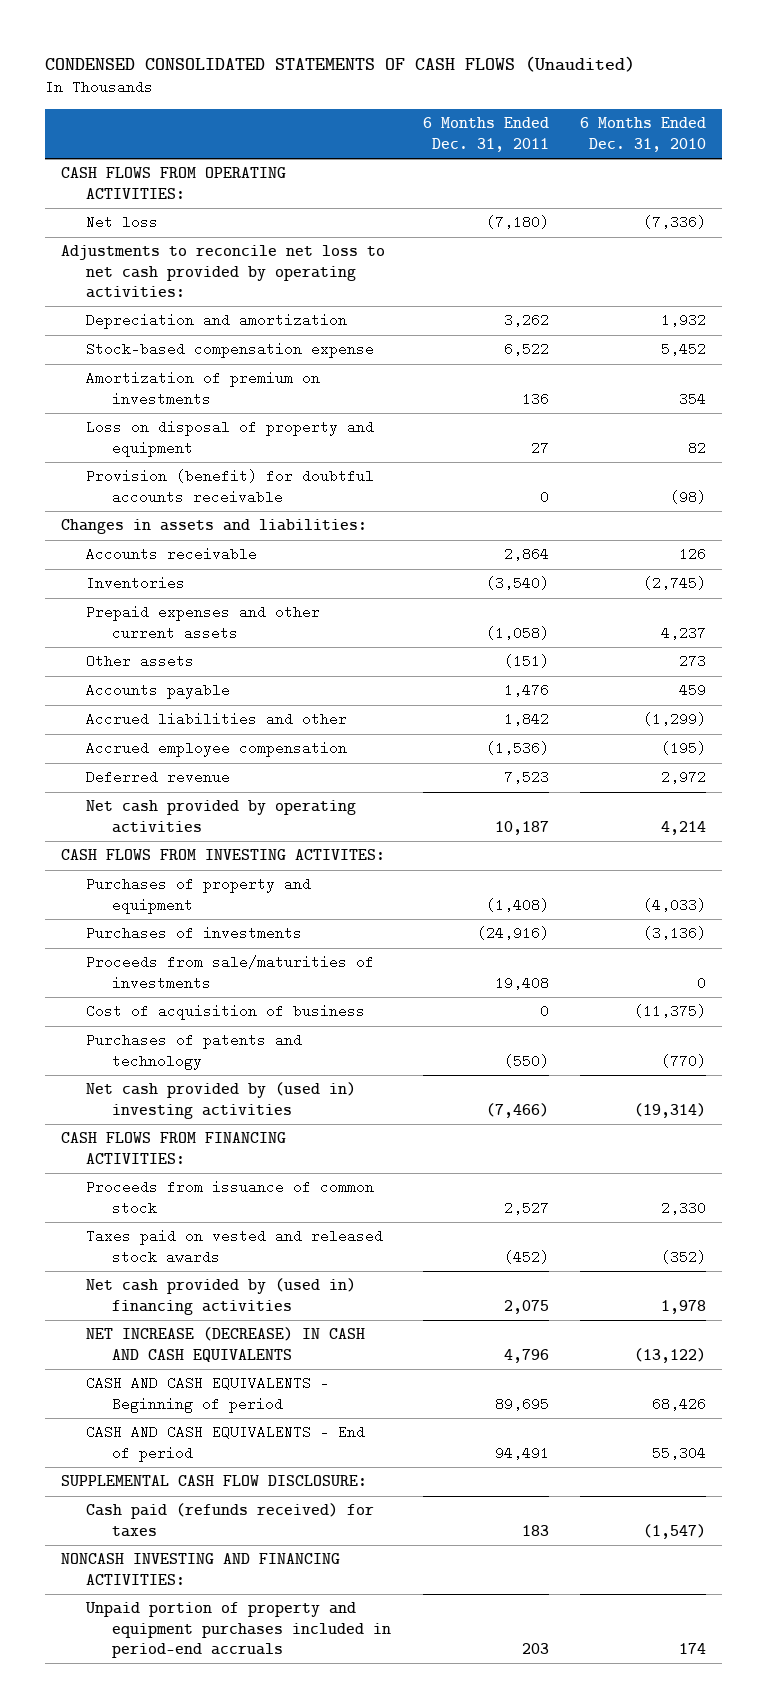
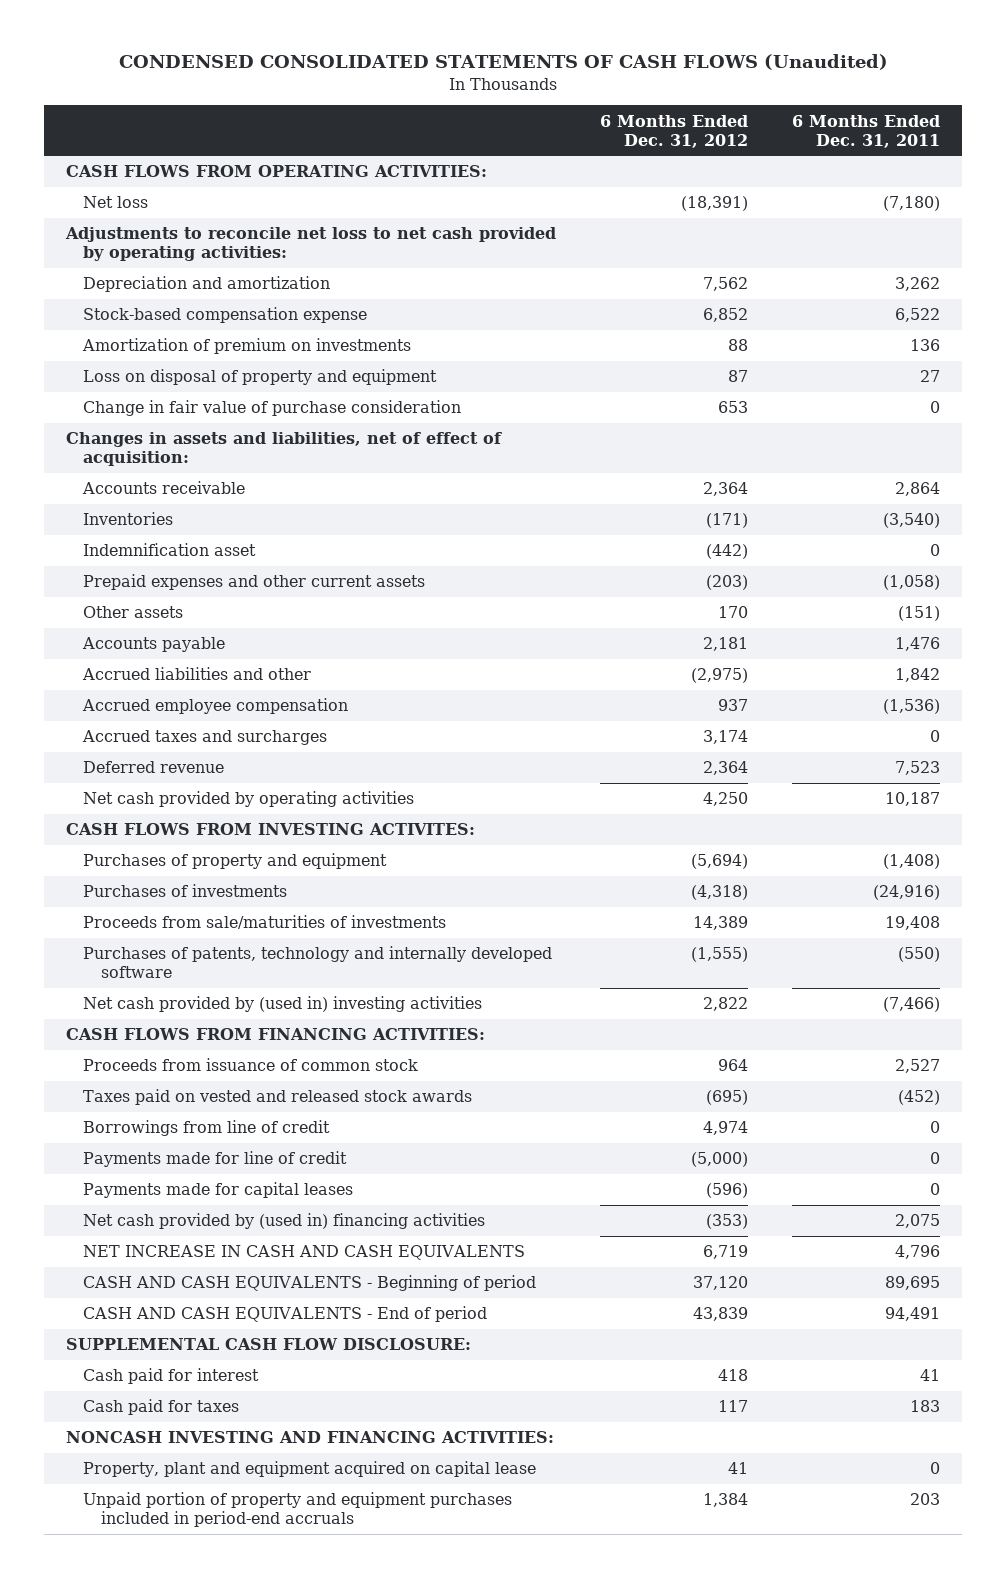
[580,117,707,152] 6 Months Ended Dec. 31, 2010 -> none
none -> [599,114,748,148] 6 Months Ended Dec. 31, 2012
[86,469,375,504] Provision (benefit) for doubtful accounts receivable -> none
none -> [83,400,462,417] Change in fair value of purchase consideration
[60,519,367,535] Changes in assets and liabilities: -> [65,432,502,467] Changes in assets and liabilities, net of effect of acquisition:
none -> [83,543,257,557] Indemnification asset
none -> [82,730,328,746] Accrued taxes and surcharges
[86,1004,366,1021] Cost of acquisition of business -> none
[86,1033,303,1070] Purchases of patents and technology -> [83,946,553,979] Purchases of patents, technology and internally developed software
none -> [83,1120,331,1137] Borrowings from line of credit
none -> [83,1151,348,1168] Payments made for line of credit
none -> [83,1182,354,1199] Payments made for capital leases
[86,1327,366,1362] NET INCREASE (DECREASE) IN CASH AND CASH EQUIVALENTS -> [83,1245,526,1261] NET INCREASE IN CASH AND CASH EQUIVALENTS
none -> [83,1368,260,1385] Cash paid for interest
[86,1503,375,1537] Cash paid (refunds received) for taxes -> [83,1399,240,1416] Cash paid for taxes
none -> [83,1461,537,1478] Property, plant and equipment acquired on capital lease

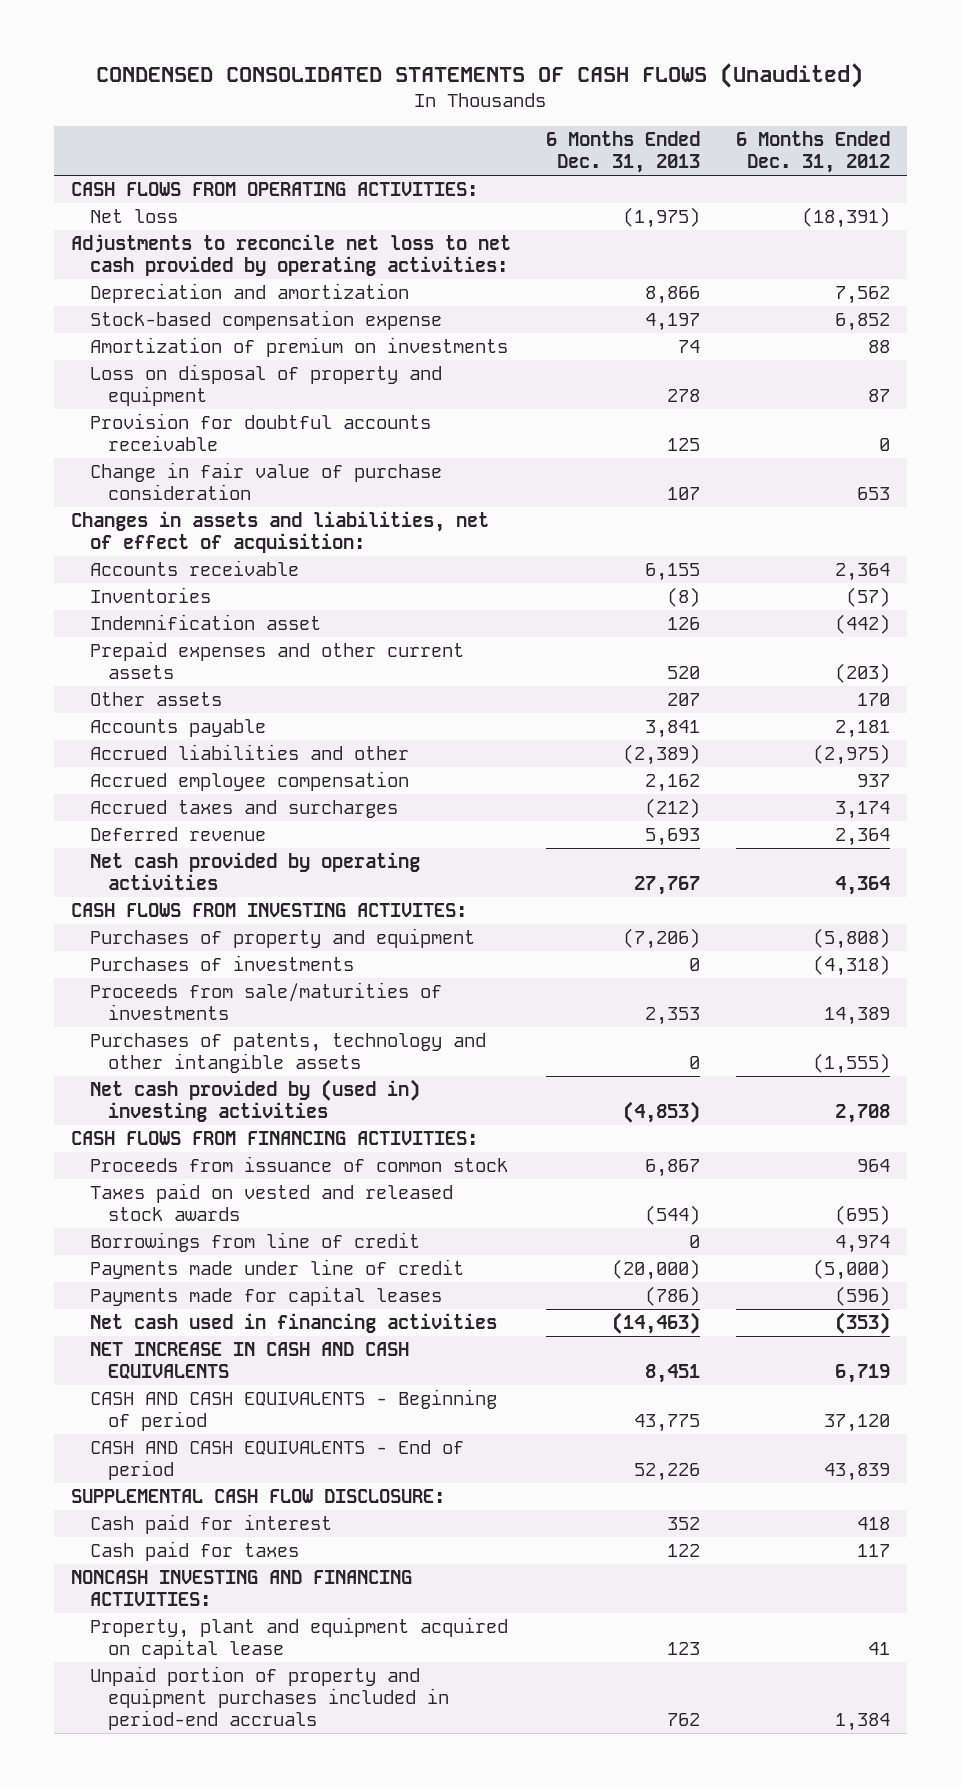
[791,114,940,148] 6 Months Ended Dec. 31, 2011 -> none
none -> [546,130,701,173] 6 Months Ended Dec. 31, 2013
none -> [89,413,431,452] Provision for doubtful accounts receivable
[705,513,748,529] (171) -> [845,587,890,608] (57)
[702,792,748,807] 4,250 -> [834,876,890,896] 4,364
[690,854,748,870] (5,694) -> [812,928,890,950] (5,808)
[83,946,553,979] Purchases of patents, technology and internally developed software -> [89,1033,486,1074] Purchases of patents, technology and other intangible assets
[702,997,748,1012] 2,822 -> [834,1104,890,1124] 2,708
[83,1151,348,1168] Payments made for line of credit -> [89,1259,464,1280] Payments made under line of credit
[83,1213,486,1230] Net cash provided by (used in) financing activities -> [89,1313,497,1334] Net cash used in financing activities

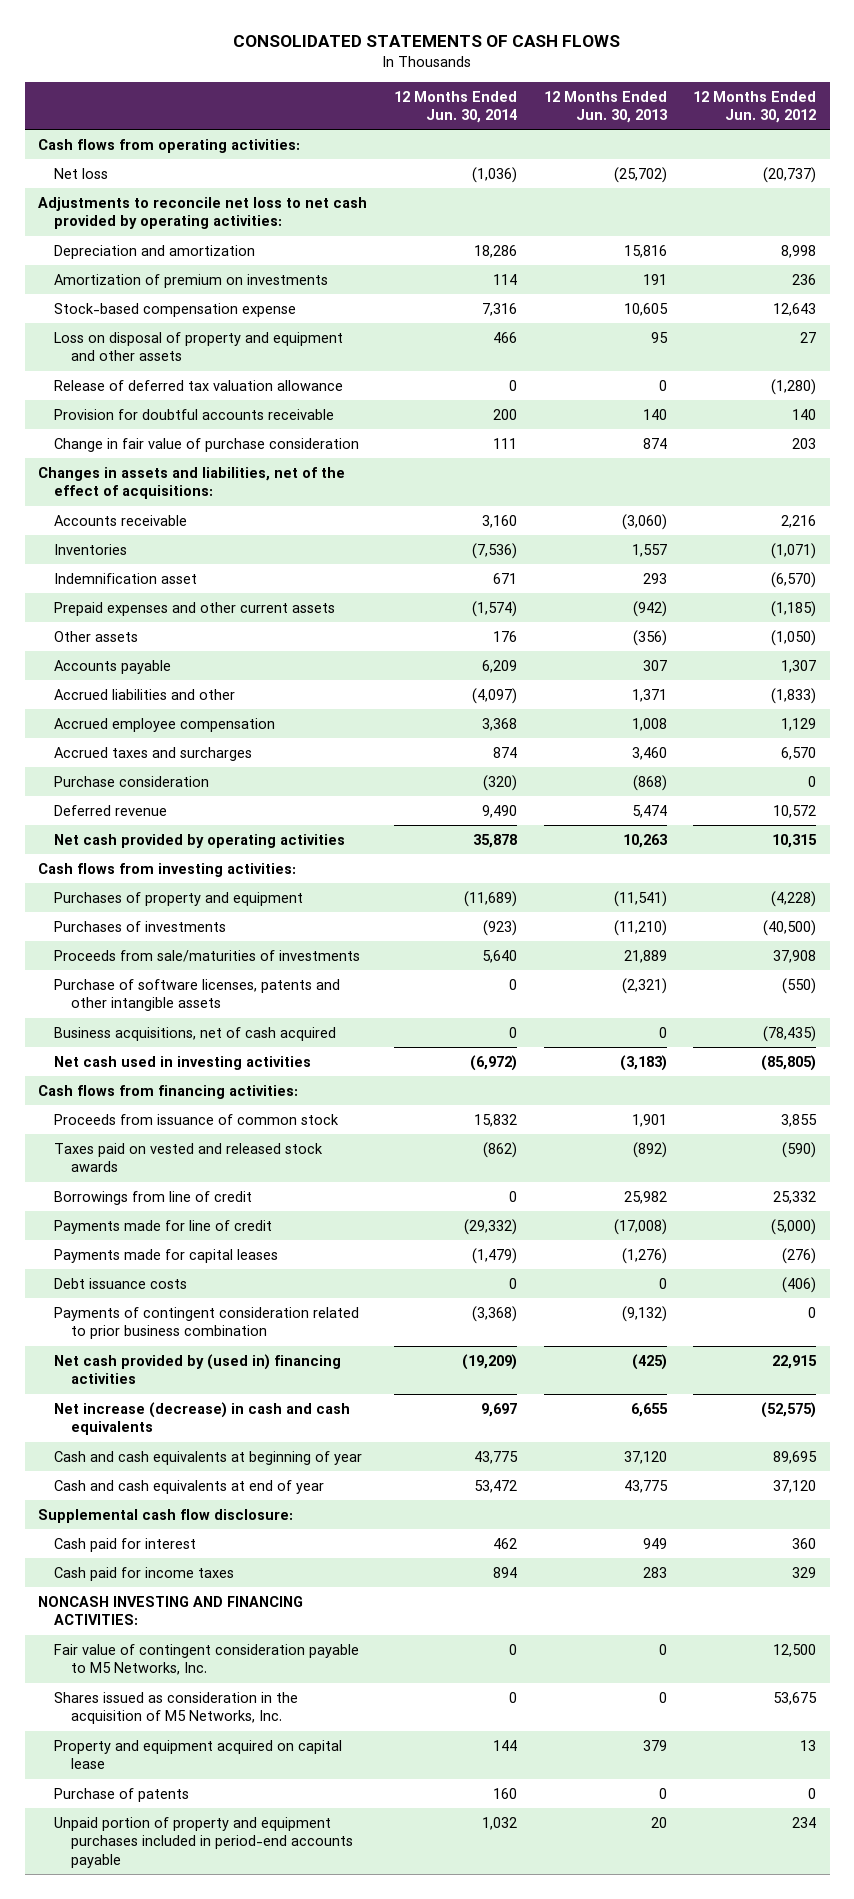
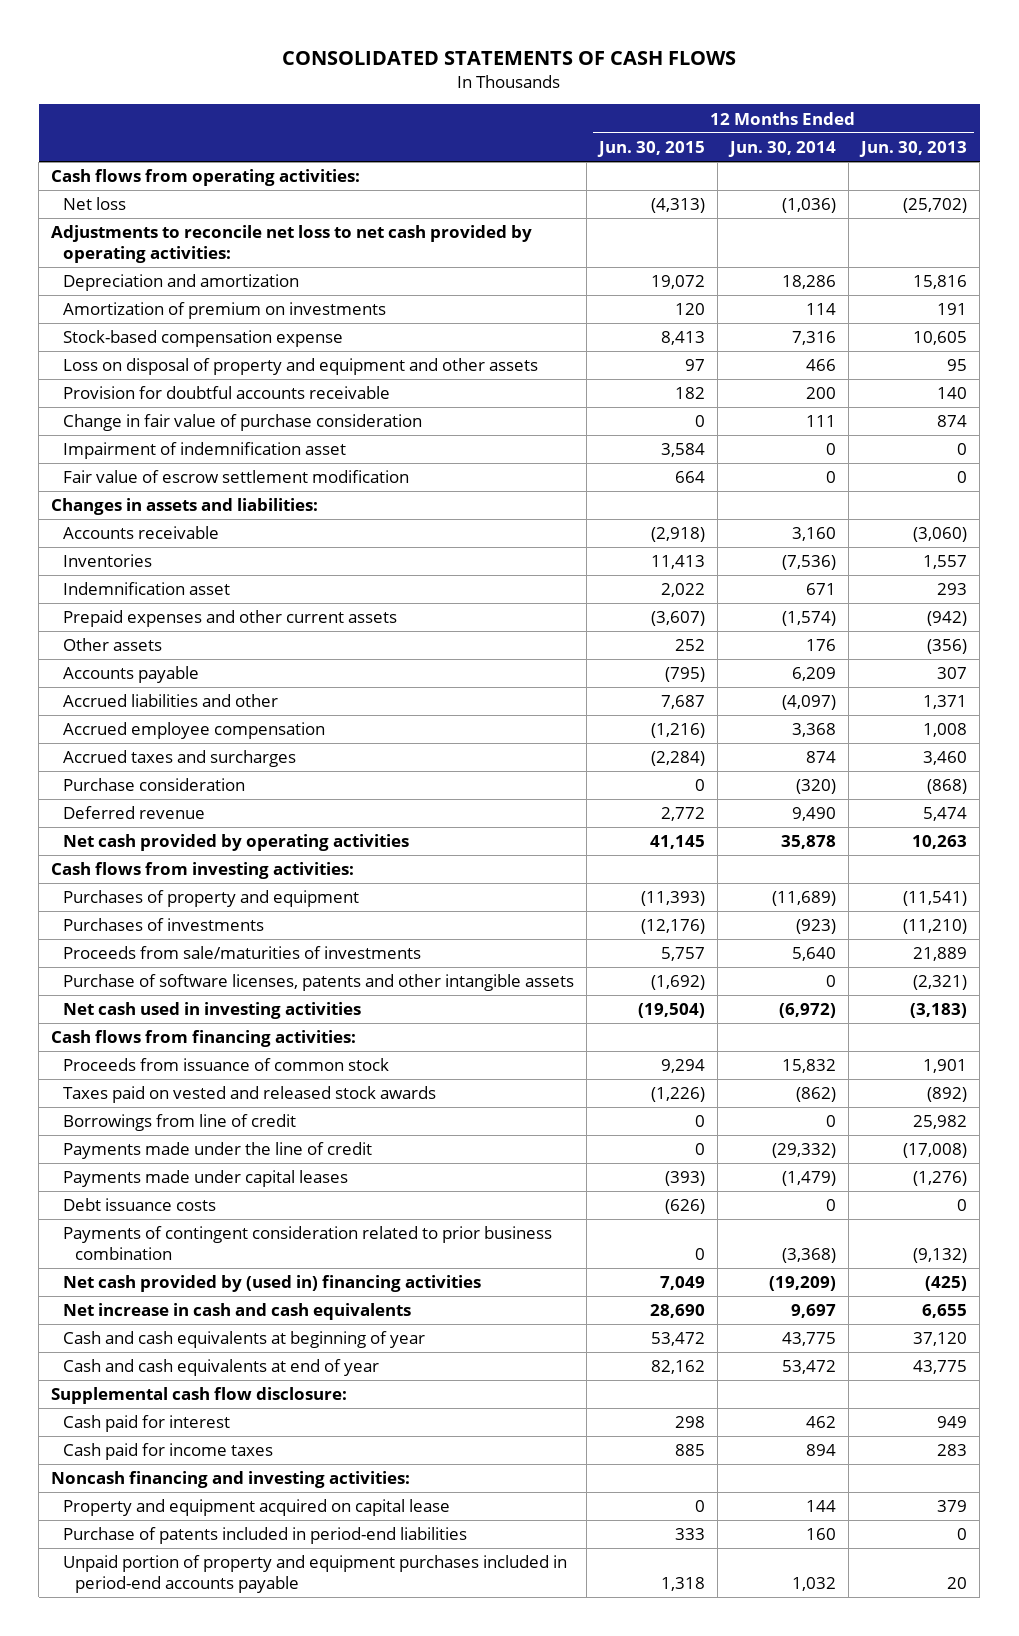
[693,90,817,124] 12 Months Ended Jun. 30, 2012 -> none
none -> [597,140,706,157] Jun. 30, 2015
[54,379,344,391] Release of deferred tax valuation allowance -> none
none -> [63,442,347,460] Impairment of indemnification asset
none -> [63,470,410,484] Fair value of escrow settlement modification
[37,466,345,500] Changes in assets and liabilities, net of the effect of acquisitions: -> [51,498,319,516] Changes in assets and liabilities:
[54,1026,337,1041] Business acquisitions, net of cash acquired -> none
[54,1219,273,1234] Payments made for line of credit -> [63,1142,373,1160] Payments made under the line of credit
[54,1248,279,1263] Payments made for capital leases -> [63,1170,349,1188] Payments made under capital leases
[54,1401,351,1436] Net increase (decrease) in cash and cash equivalents -> [63,1303,412,1321] Net increase in cash and cash equivalents
[54,1643,360,1676] Fair value of contingent consideration payable to M5 Networks, Inc. -> none
[54,1691,299,1725] Shares issued as consideration in the acquisition of M5 Networks, Inc. -> none
[37,1595,303,1626] NONCASH INVESTING AND FINANCING ACTIVITIES: -> [51,1471,411,1489] Noncash financing and investing activities:
[54,1787,190,1802] Purchase of patents -> [63,1527,468,1545] Purchase of patents included in period-end liabilities

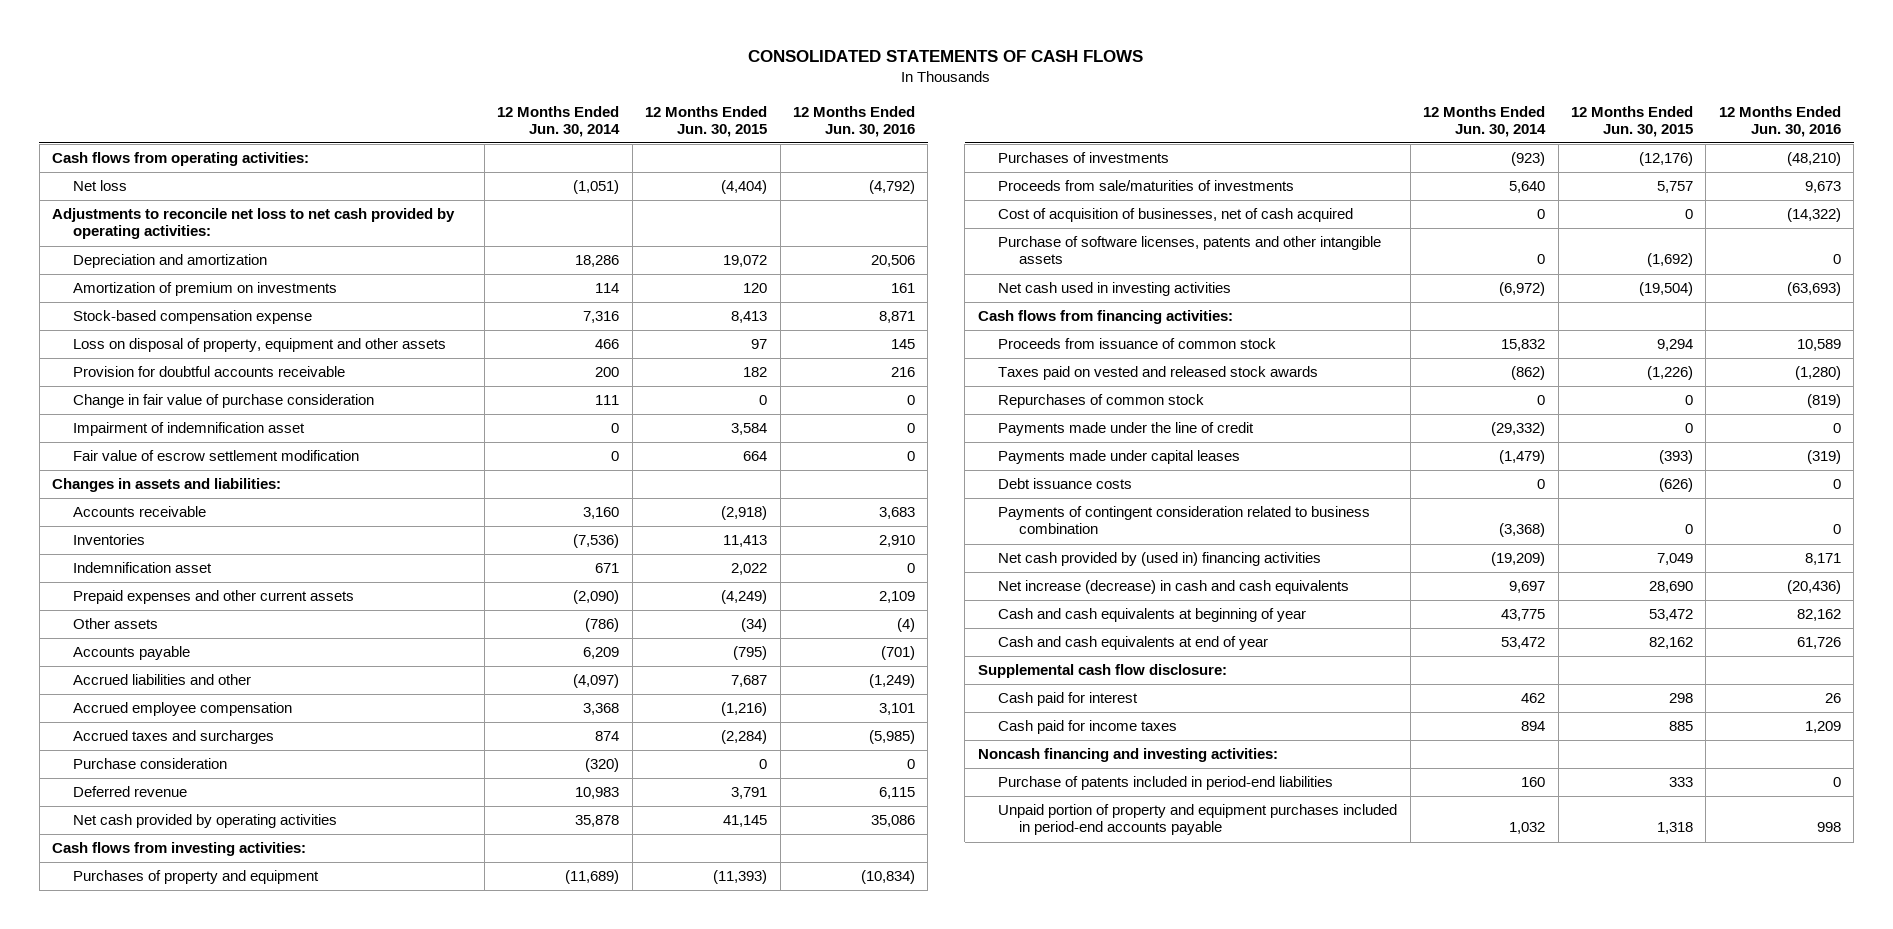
[859,140,968,157] Jun. 30, 2013 -> none
none -> [793,105,916,137] 12 Months Ended Jun. 30, 2016
[651,198,706,214] (4,313) -> [721,180,768,195] (4,404)
[782,198,837,214] (1,036) -> [573,180,620,195] (1,051)
[63,358,539,376] Loss on disposal of property and equipment and other assets -> [72,338,446,353] Loss on disposal of property, equipment and other assets
[651,611,706,627] (3,607) -> [721,590,768,605] (4,249)
[782,611,837,627] (1,574) -> [573,590,620,605] (2,090)
[675,639,706,652] 252 -> [741,618,768,633] (34)
[806,639,837,652] 176 -> [585,618,620,633] (786)
[661,807,706,822] 2,772 -> [731,787,768,800] 3,791
[792,807,837,822] 9,490 -> [575,787,620,800] 10,983
none -> [998,208,1354,223] Cost of acquisition of businesses, net of cash acquired
[63,1114,297,1132] Borrowings from line of credit -> none
none -> [998,394,1205,409] Repurchases of common stock
[63,1226,553,1261] Payments of contingent consideration related to prior business combination -> [998,506,1371,535] Payments of contingent consideration related to business combination
[63,1303,412,1321] Net increase in cash and cash equivalents -> [998,580,1350,595] Net increase (decrease) in cash and cash equivalents
[63,1499,451,1517] Property and equipment acquired on capital lease -> none

